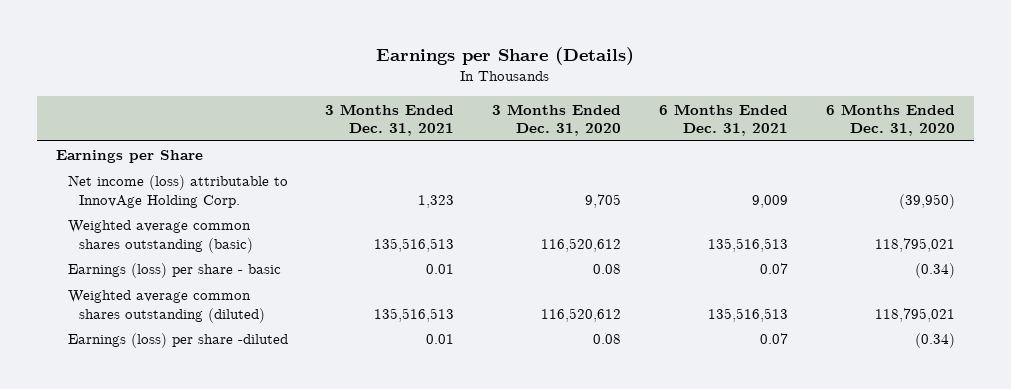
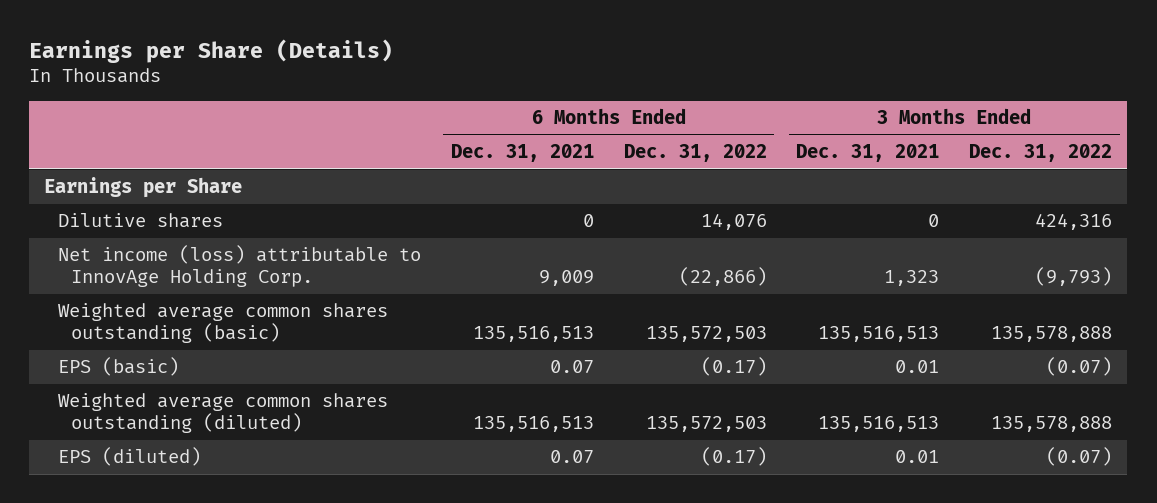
[492,103,622,136] 3 Months Ended Dec. 31, 2020 -> none
[825,103,955,136] 6 Months Ended Dec. 31, 2020 -> none
none -> [623,144,767,163] Dec. 31, 2022
none -> [969,144,1113,163] Dec. 31, 2022
none -> [57,213,223,229] Dilutive shares
[67,263,281,279] Earnings (loss) per share - basic -> [57,357,179,377] EPS (basic)
[67,333,288,349] Earnings (loss) per share -diluted -> [57,447,201,467] EPS (diluted)

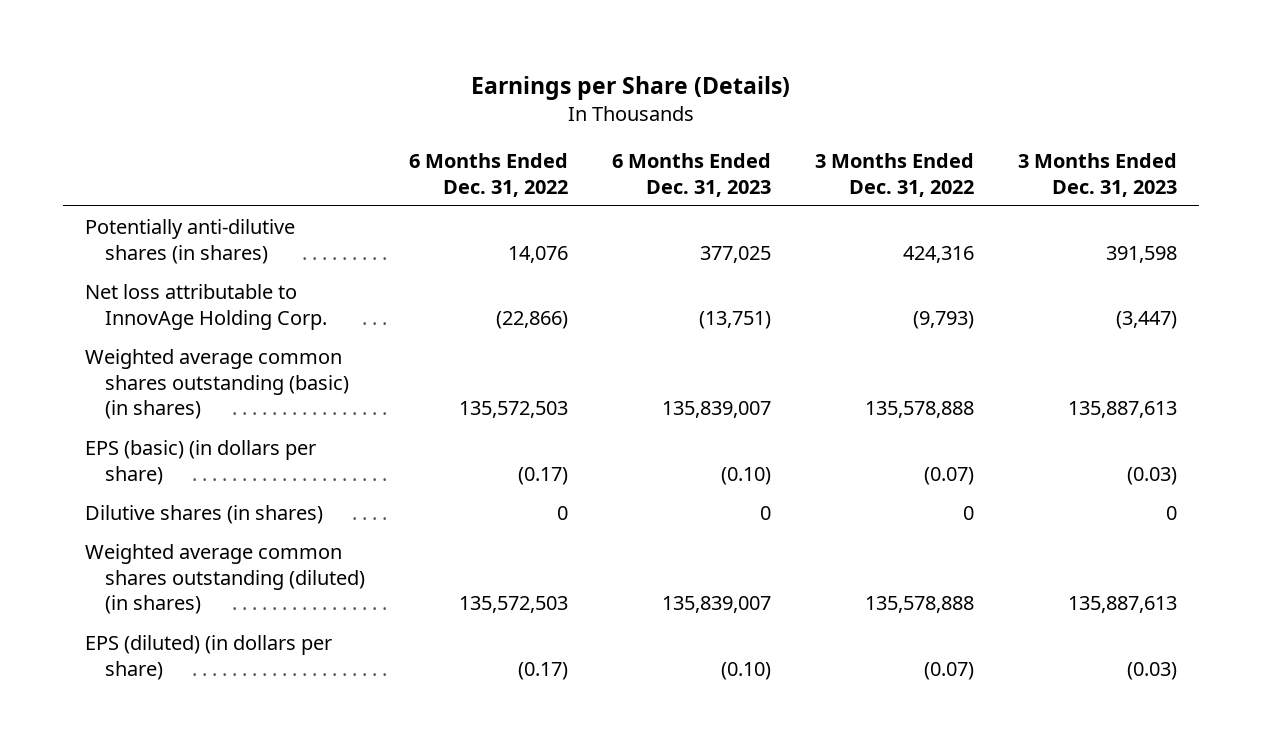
[450,144,594,163] Dec. 31, 2021 -> none
[796,144,940,163] Dec. 31, 2021 -> none
none -> [612,152,772,197] 6 Months Ended Dec. 31, 2023
none -> [1017,152,1177,197] 3 Months Ended Dec. 31, 2023
[44,177,243,199] Earnings per Share -> none
[57,213,223,229] Dilutive shares -> [84,218,295,264] Potentially anti-dilutive shares (in shares)
[57,245,421,287] Net income (loss) attributable to InnovAge Holding Corp. -> [84,283,328,330] Net loss attributable to InnovAge Holding Corp.
[57,303,388,343] Weighted average common shares outstanding (basic) -> [84,348,350,420] Weighted average common shares outstanding (basic) (in shares)
[57,357,179,377] EPS (basic) -> [84,439,316,485] EPS (basic) (in dollars per share)
none -> [84,504,323,524] Dilutive shares (in shares)
[57,393,388,433] Weighted average common shares outstanding (diluted) -> [84,543,366,615] Weighted average common shares outstanding (diluted) (in shares)
[57,447,201,467] EPS (diluted) -> [84,634,332,680] EPS (diluted) (in dollars per share)

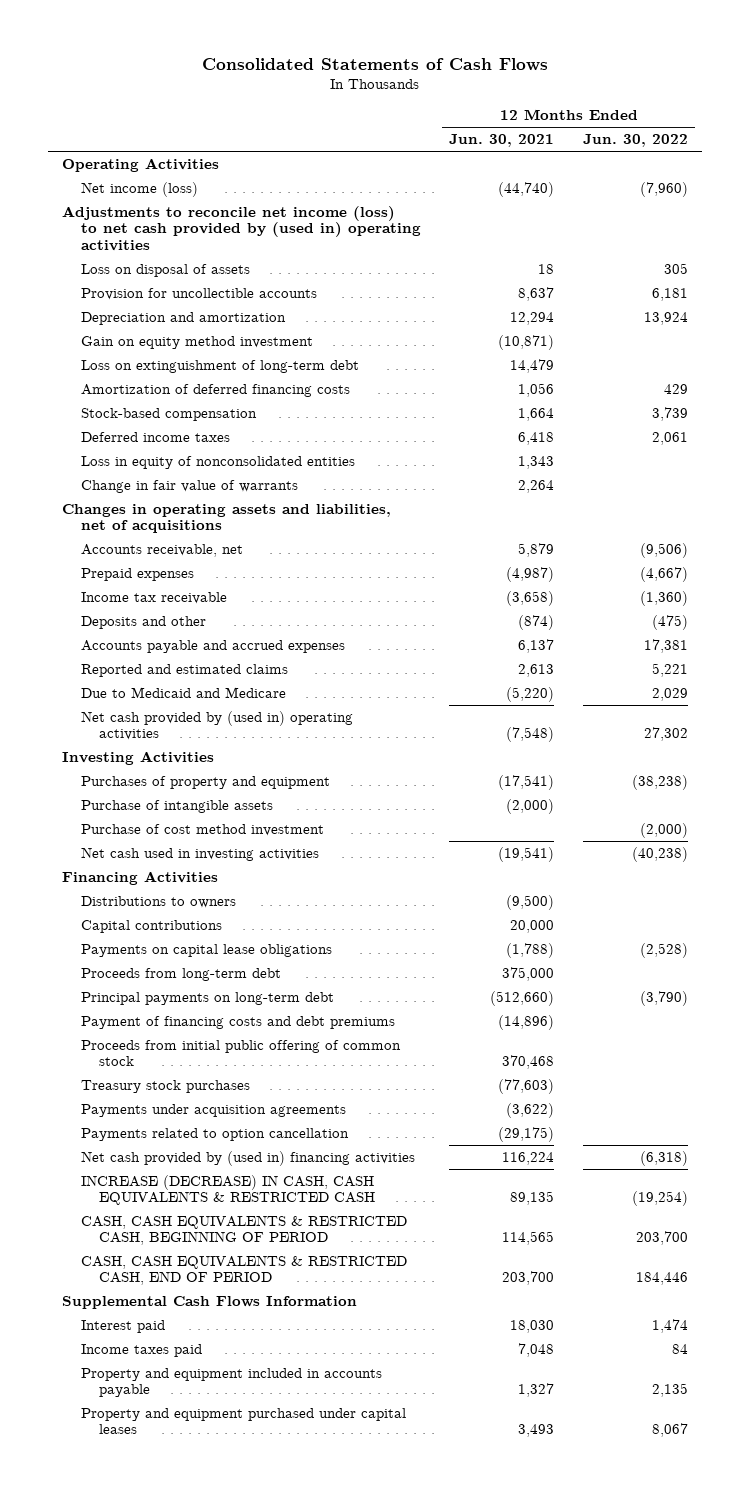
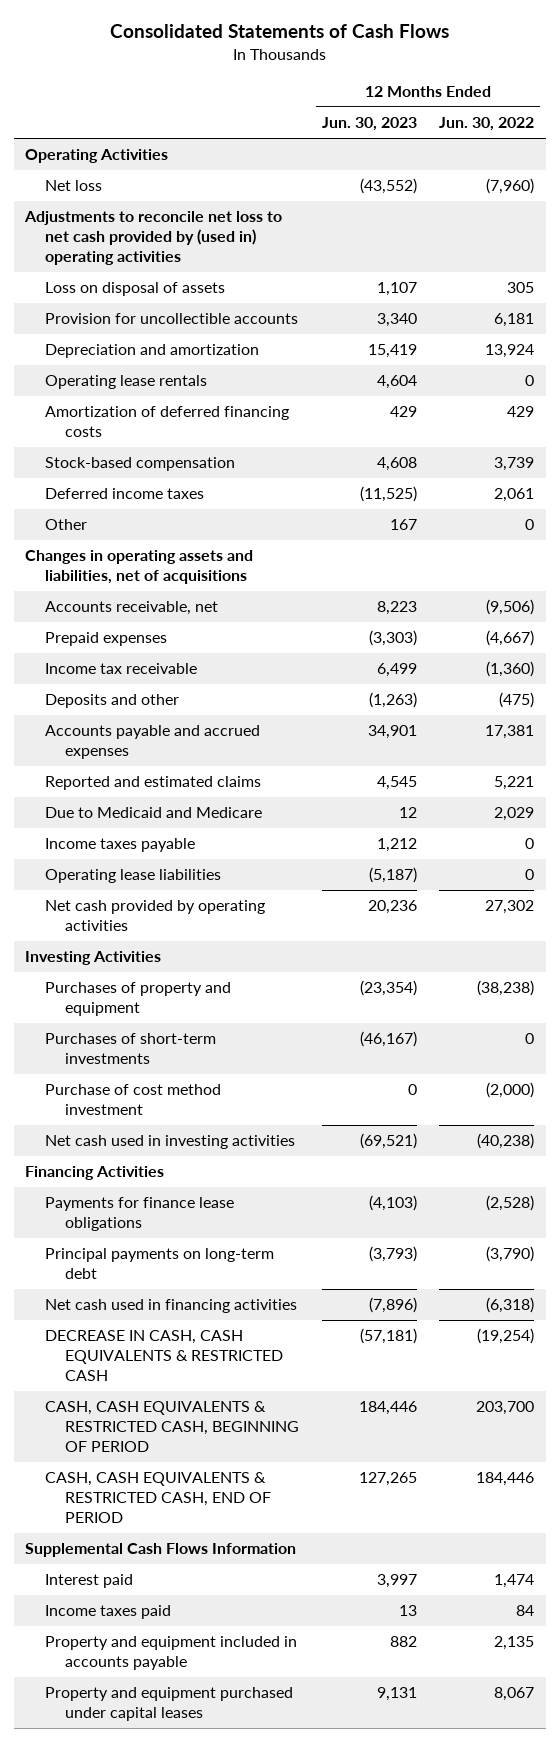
[449,134,555,148] Jun. 30, 2021 -> none
none -> [321,117,417,132] Jun. 30, 2023
[80,181,198,197] Net income (loss) -> [44,180,102,192] Net loss
[62,205,421,251] Adjustments to reconcile net income (loss) to net cash provided by (used in) operating activities -> [23,211,282,265] Adjustments to reconcile net loss to net cash provided by (used in) operating activities
[80,335,313,349] Gain on equity method investment -> none
[80,359,359,373] Loss on extinguishment of long-term debt -> none
none -> [44,375,207,390] Operating lease rentals
[80,455,355,469] Loss in equity of nonconsolidated entities -> none
[80,479,298,493] Change in fair value of warrants -> none
none -> [44,519,87,531] Other
none -> [44,838,195,853] Income taxes payable
none -> [44,869,221,884] Operating lease liabilities
[80,710,353,741] Net cash provided by (used in) operating activities -> [44,900,265,932] Net cash provided by operating activities
[80,799,273,813] Purchase of intangible assets -> none
none -> [44,1033,216,1065] Purchases of short-term investments
[80,895,236,908] Distributions to owners -> none
[80,919,222,933] Capital contributions -> none
[80,967,281,981] Proceeds from long-term debt -> none
[80,943,332,957] Payments on capital lease obligations -> [44,1197,234,1232] Payments for finance lease obligations
[80,1015,395,1029] Payment of financing costs and debt premiums -> none
[80,1039,401,1067] Proceeds from initial public offering of common stock -> none
[80,1079,250,1093] Treasury stock purchases -> none
[80,1103,346,1117] Payments under acquisition agreements -> none
[80,1127,349,1141] Payments related to option cancellation -> none
[80,1150,415,1166] Net cash provided by (used in) financing activities -> [44,1299,297,1314] Net cash used in financing activities
[80,1174,376,1206] INCREASE (DECREASE) IN CASH, CASH EQUIVALENTS & RESTRICTED CASH -> [44,1330,284,1381] DECREASE IN CASH, CASH EQUIVALENTS & RESTRICTED CASH

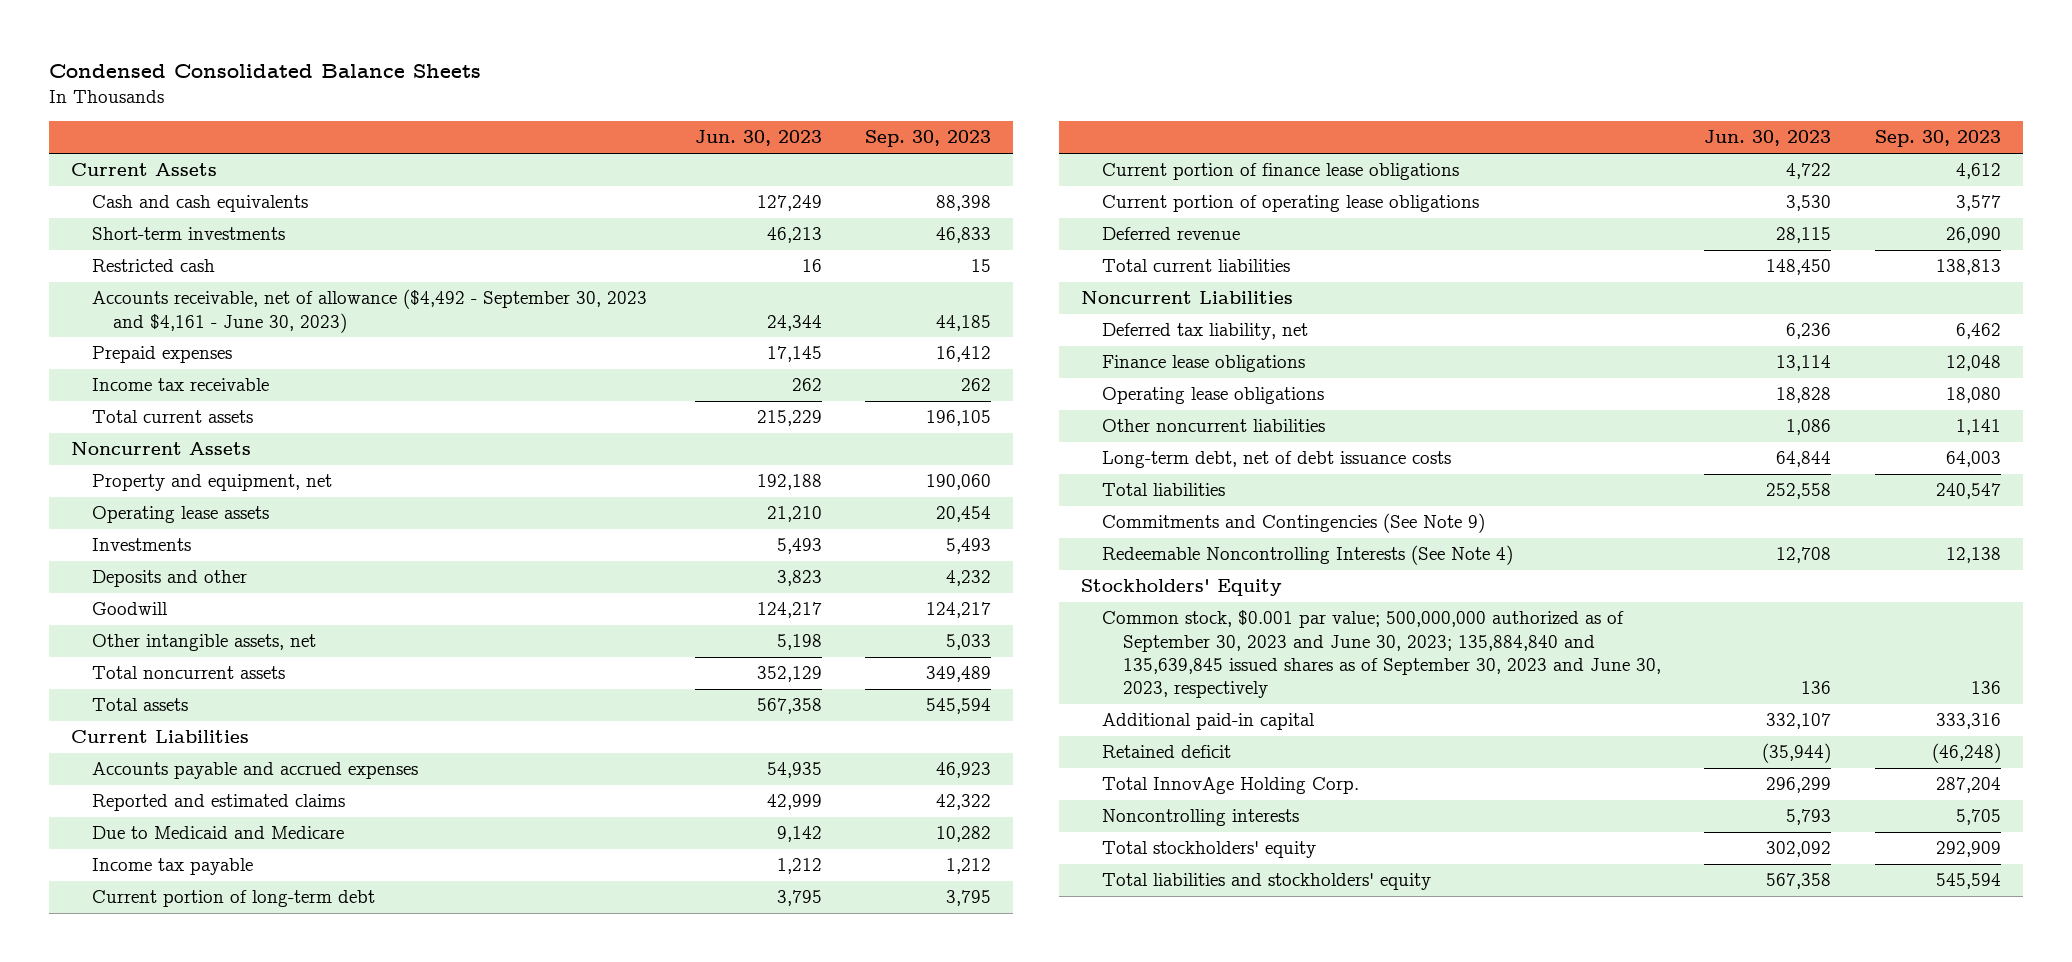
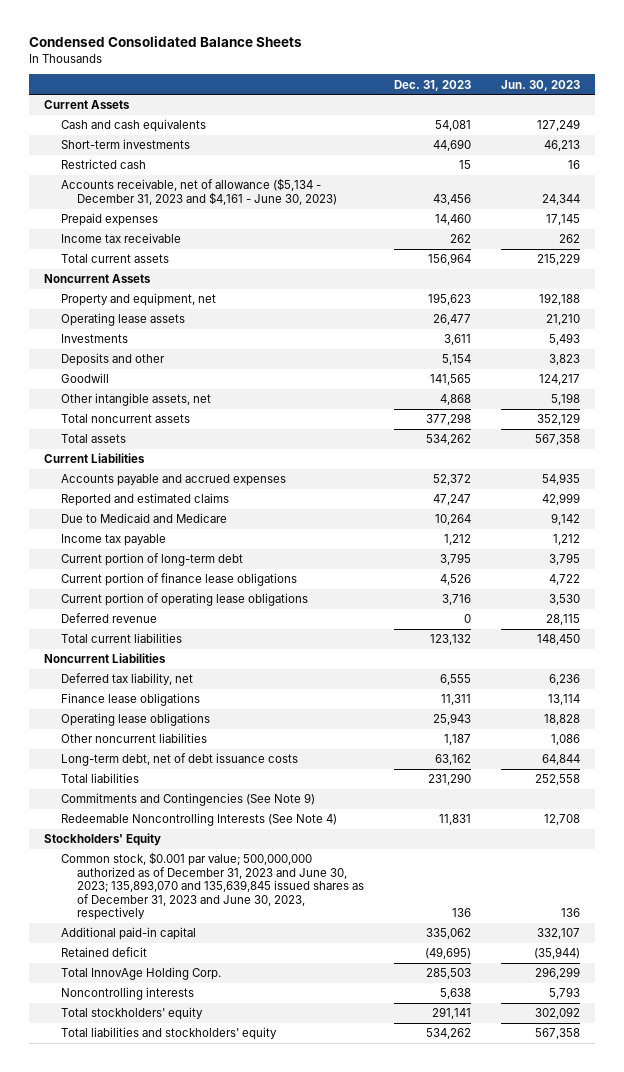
[865,130,992,148] Sep. 30, 2023 -> none
none -> [394,79,472,91] Dec. 31, 2023
[91,289,647,333] Accounts receivable, net of allowance ($4,492 - September 30, 2023 and $4,161 - June 30, 2023) -> [60,178,337,205] Accounts receivable, net of allowance ($5,134 - December 31, 2023 and $4,161 - June 30, 2023)
[1101,610,1661,699] Common stock, $0.001 par value; 500,000,000 authorized as of September 30, 2023 and June 30, 2023; 135,884,840 and 135,639,845 issued shares as of September 30, 2023 and June 30, 2023, respectively -> [60,852,364,921] Common stock, $0.001 par value; 500,000,000 authorized as of December 31, 2023 and June 30, 2023; 135,893,070 and 135,639,845 issued shares as of December 31, 2023 and June 30, 2023, respectively

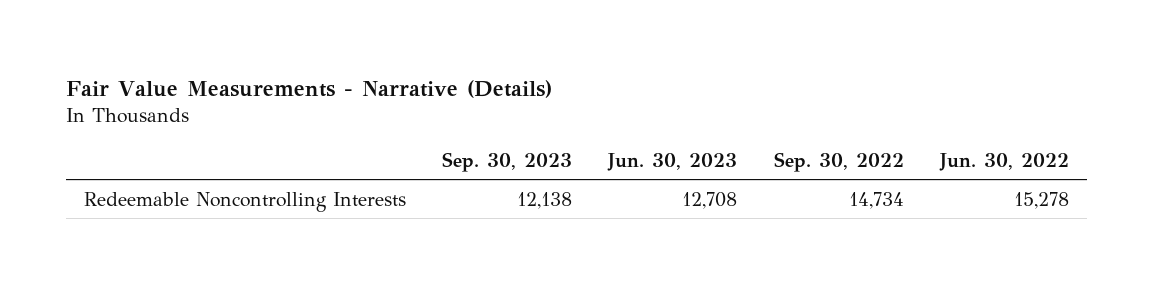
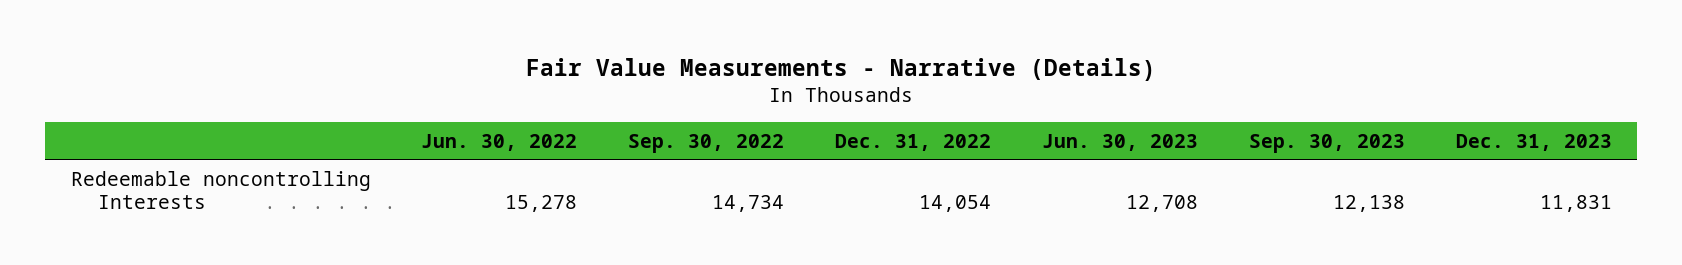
none -> [835,133,992,151] Dec. 31, 2022
none -> [1455,133,1612,151] Dec. 31, 2023
[83,191,406,212] Redeemable Noncontrolling Interests -> [70,170,371,209] Redeemable noncontrolling Interests

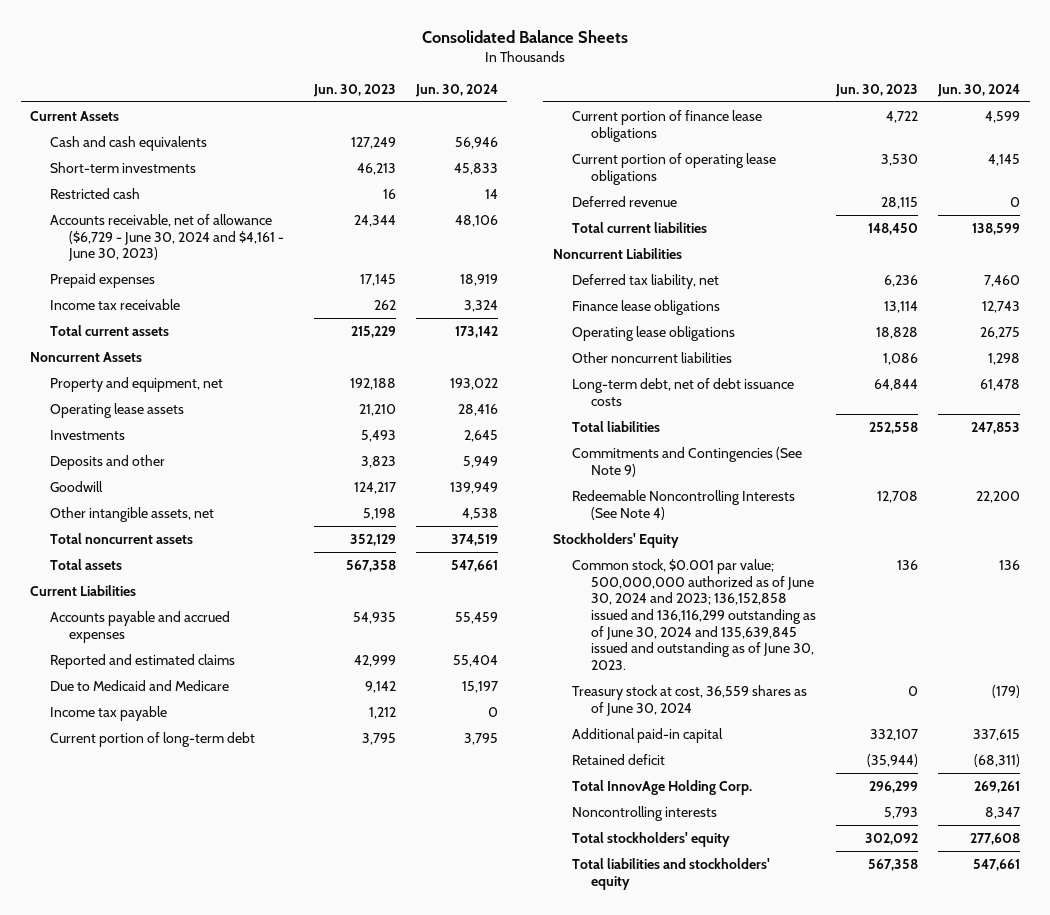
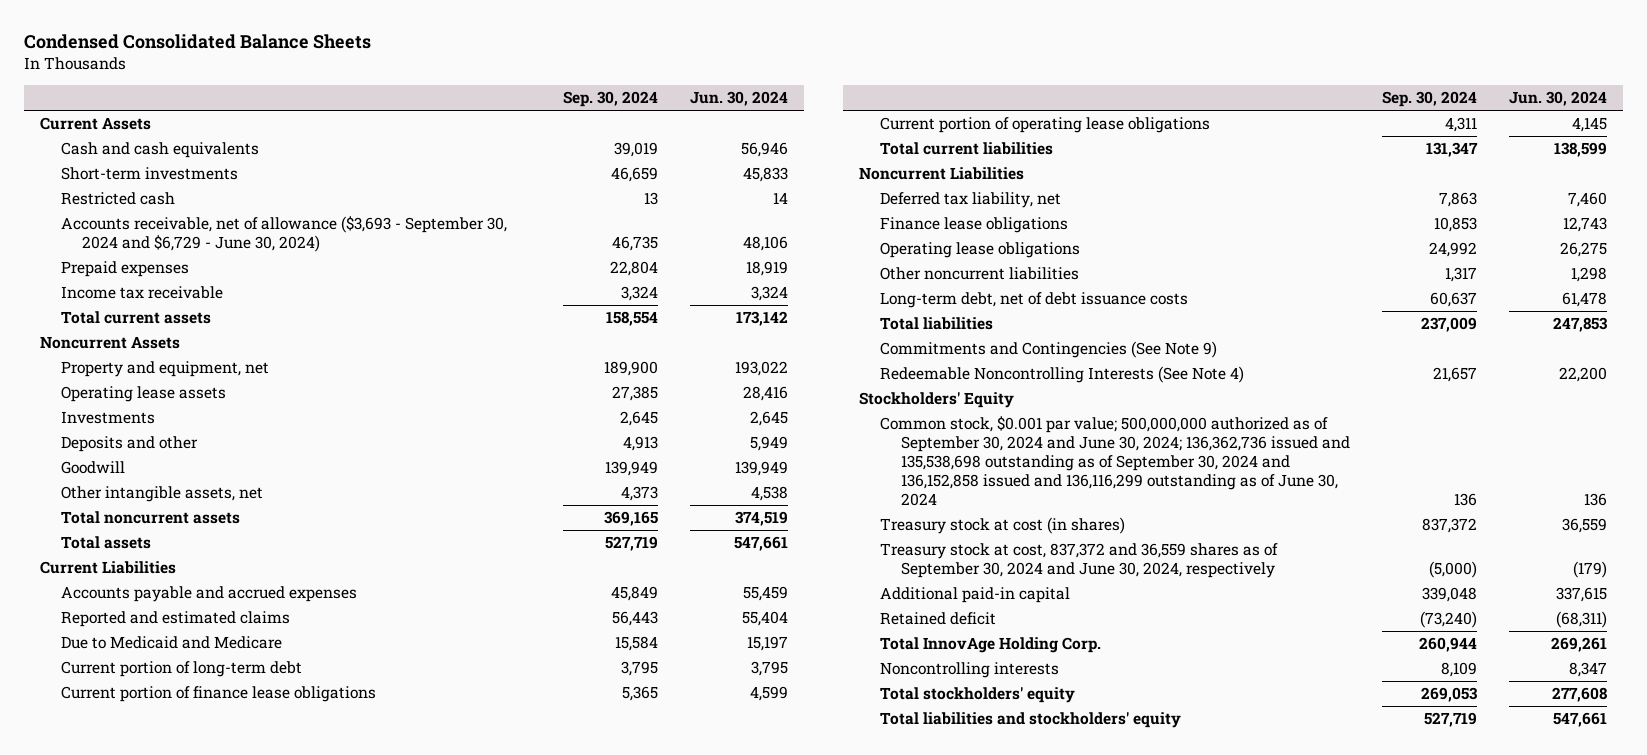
[422,29,629,43] Consolidated Balance Sheets -> [23,34,371,50] Condensed Consolidated Balance Sheets
[312,83,396,97] Jun. 30, 2023 -> none
none -> [562,91,658,108] Sep. 30, 2024
[49,213,285,262] Accounts receivable, net of allowance ($6,729 - June 30, 2024 and $4,161 - June 30, 2023) -> [60,216,507,253] Accounts receivable, net of allowance ($3,693 - September 30, 2024 and $6,729 - June 30, 2024)
[49,705,167,721] Income tax payable -> none
[571,195,677,207] Deferred revenue -> none
[571,558,817,671] Common stock, $0.001 par value; 500,000,000 authorized as of June 30, 2024 and 2023; 136,152,858 issued and 136,116,299 outstanding as of June 30, 2024 and 135,639,845 issued and outstanding as of June 30, 2023. -> [880,416,1351,506] Common stock, $0.001 par value; 500,000,000 authorized as of September 30, 2024 and June 30, 2024; 136,362,736 issued and 135,538,698 outstanding as of September 30, 2024 and 136,152,858 issued and 136,116,299 outstanding as of June 30, 2024
none -> [880,517,1126,535] Treasury stock at cost (in shares)
[571,684,807,716] Treasury stock at cost, 36,559 shares as of June 30, 2024 -> [880,543,1279,579] Treasury stock at cost, 837,372 and 36,559 shares as of September 30, 2024 and June 30, 2024, respectively

